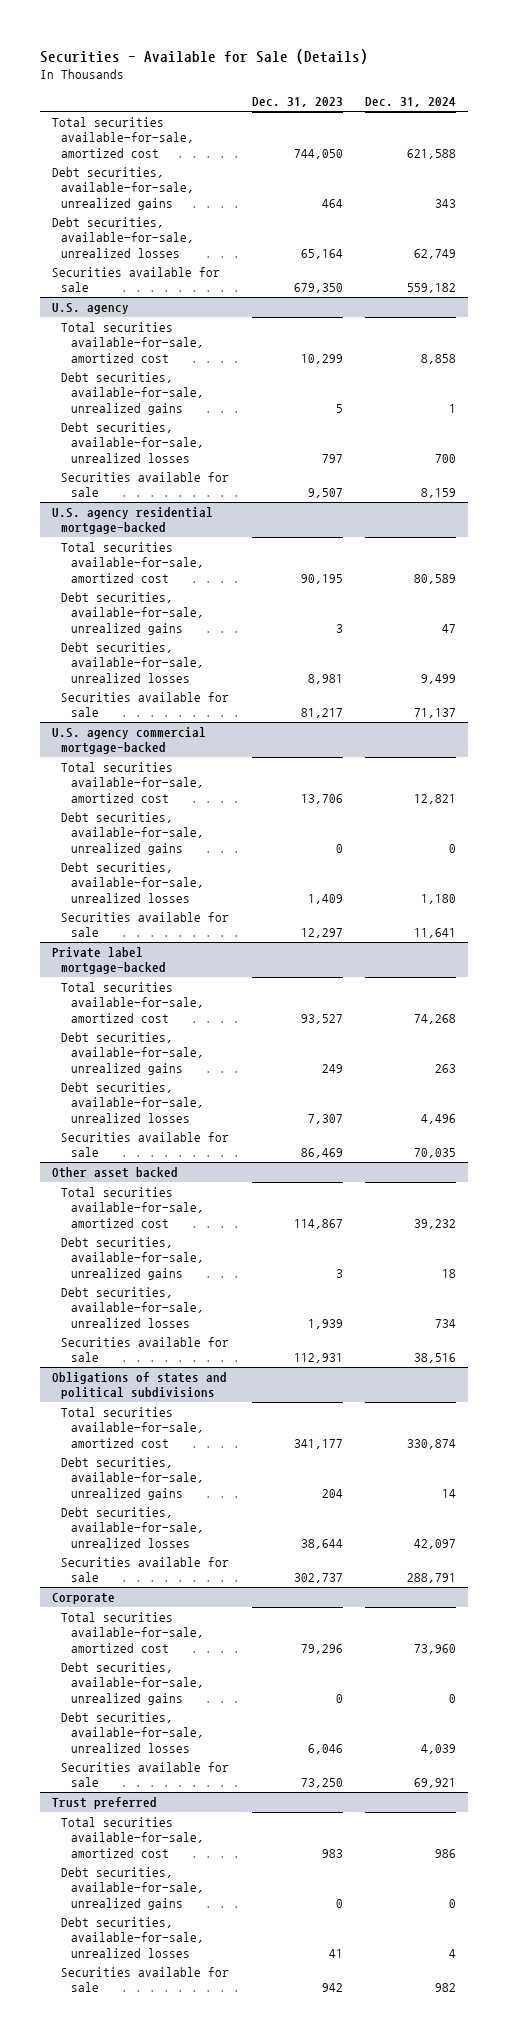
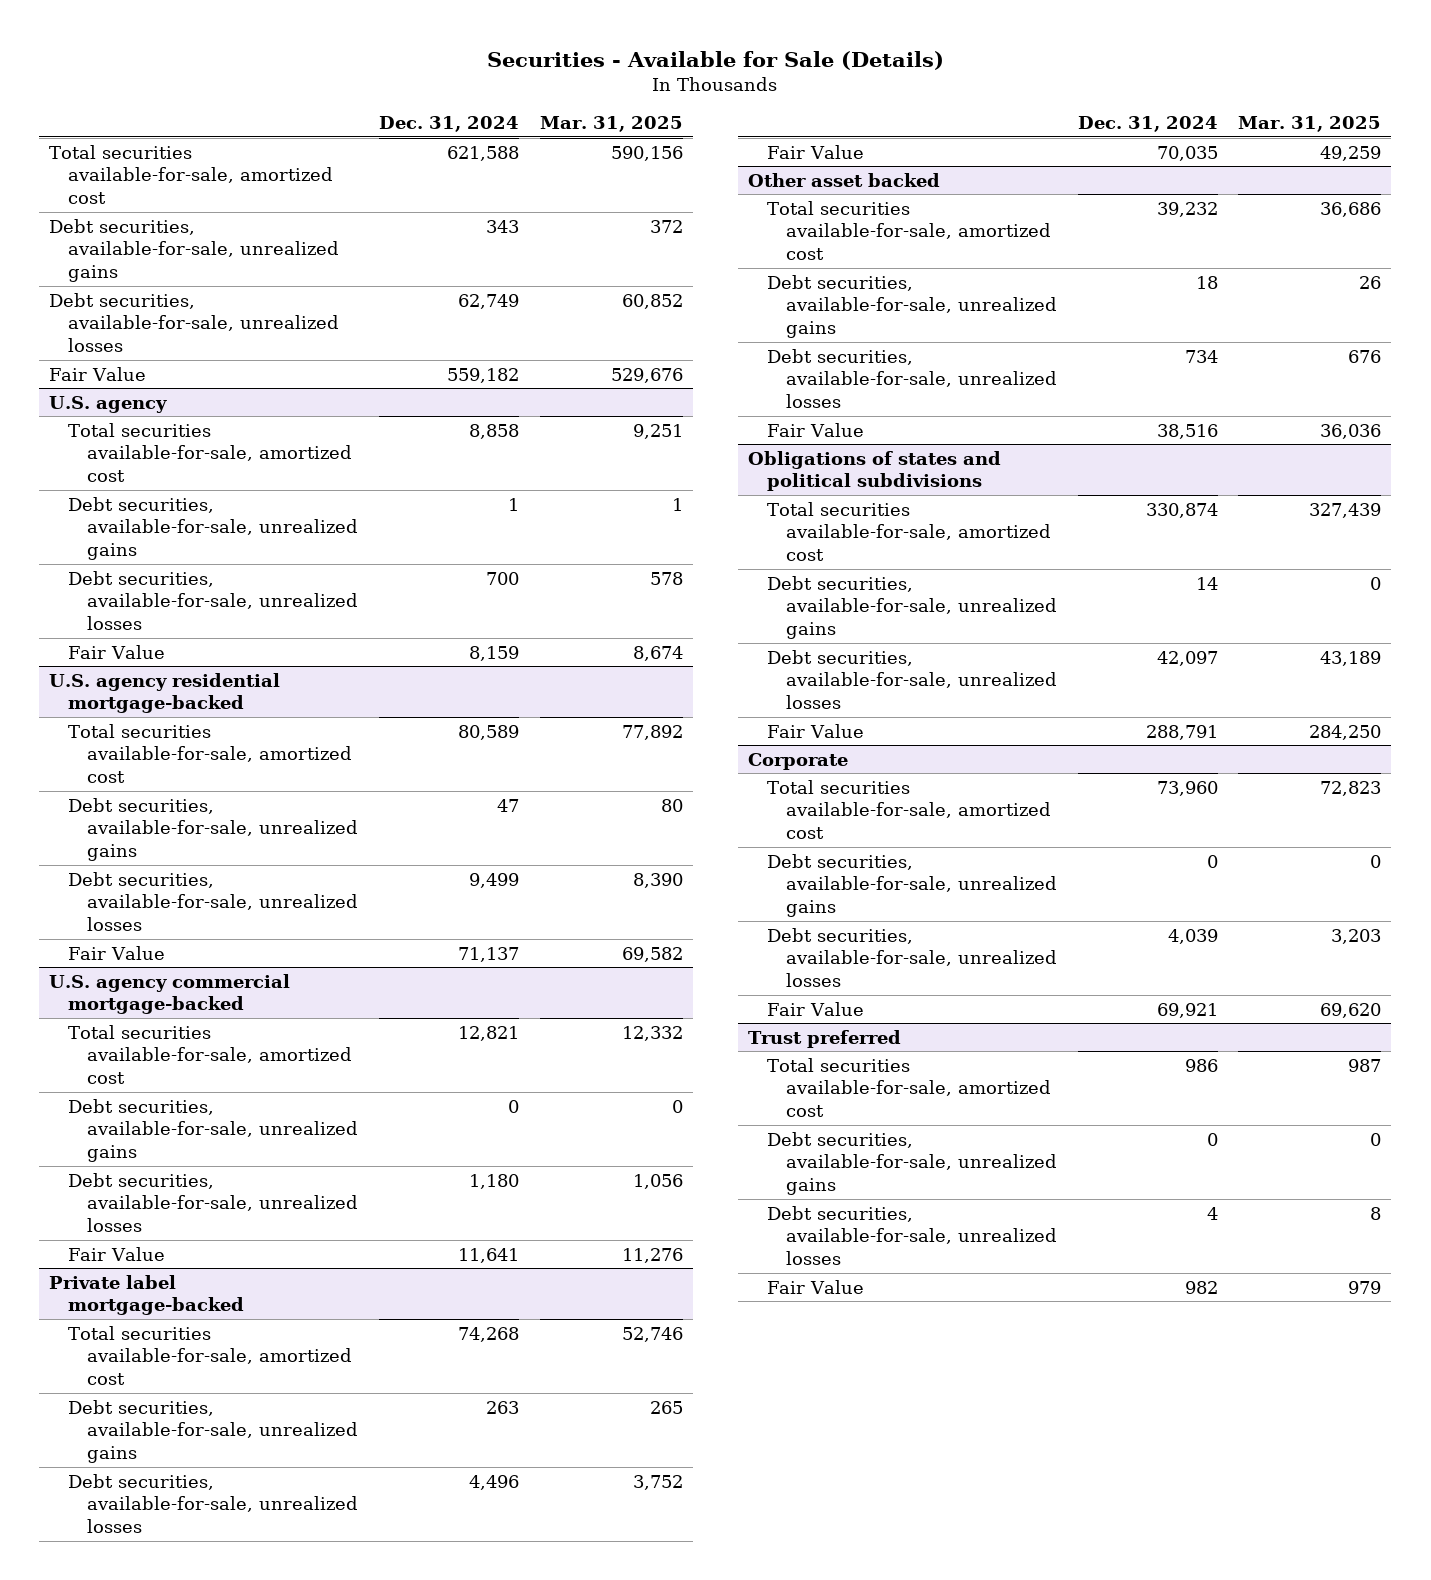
[251,97,343,108] Dec. 31, 2023 -> none
none -> [539,116,683,133] Mar. 31, 2025
[51,267,220,293] Securities available for sale -> [49,366,147,381] Fair Value
[61,472,230,498] Securities available for sale -> [68,644,166,659] Fair Value
[61,692,230,718] Securities available for sale -> [68,945,166,960] Fair Value
[61,912,230,938] Securities available for sale -> [68,1246,166,1261] Fair Value
[61,1132,230,1158] Securities available for sale -> [766,144,864,159] Fair Value
[61,1337,230,1363] Securities available for sale -> [766,422,864,437] Fair Value
[61,1557,230,1583] Securities available for sale -> [766,723,864,738] Fair Value
[61,1762,230,1788] Securities available for sale -> [766,1001,864,1016] Fair Value
[61,1967,230,1993] Securities available for sale -> [766,1279,864,1294] Fair Value

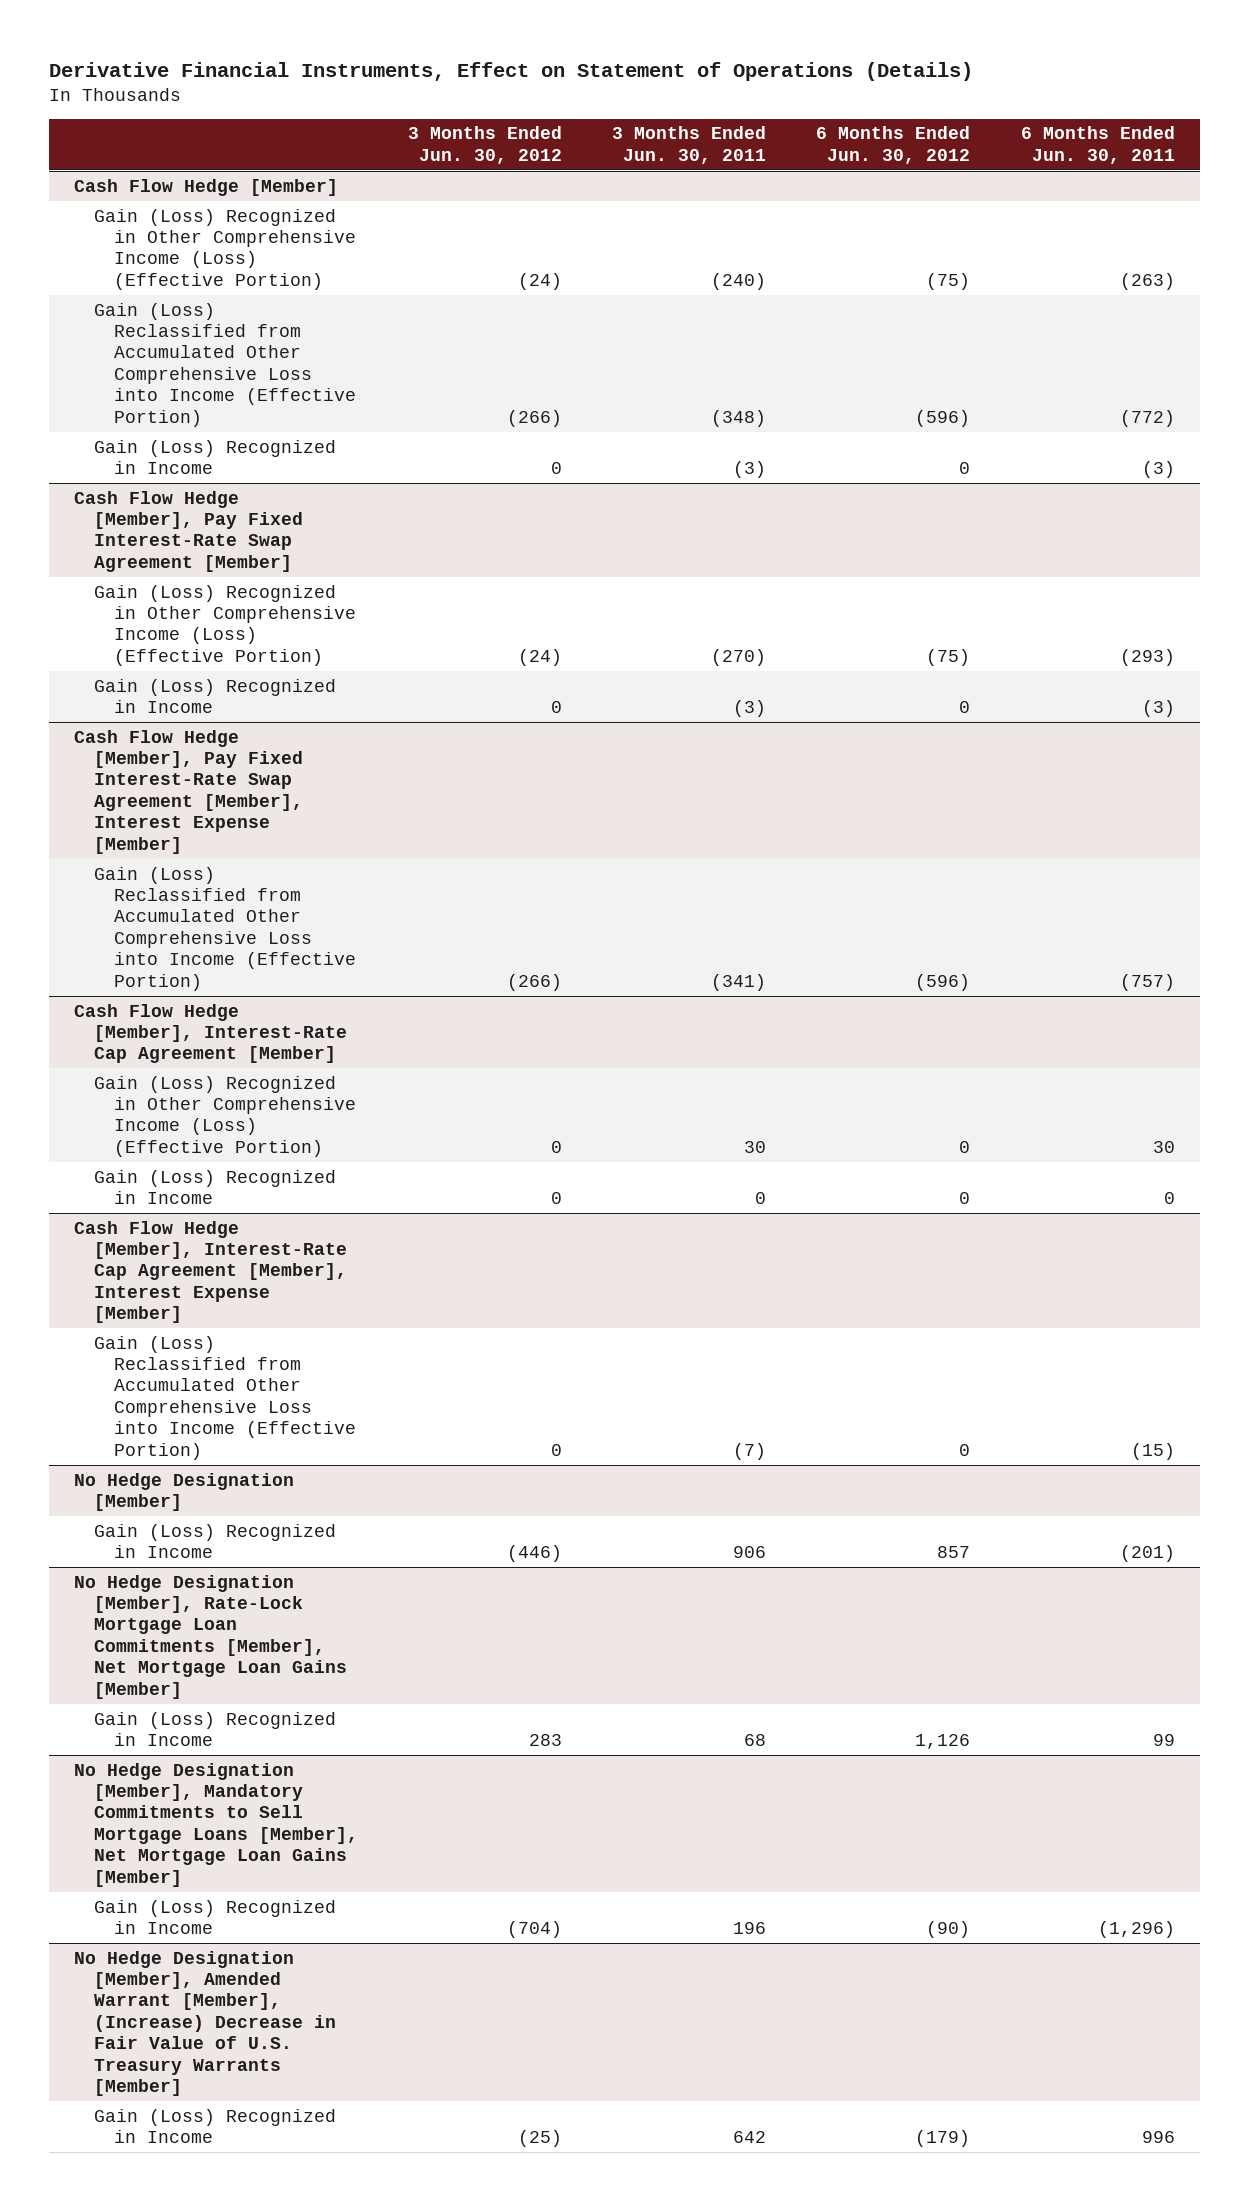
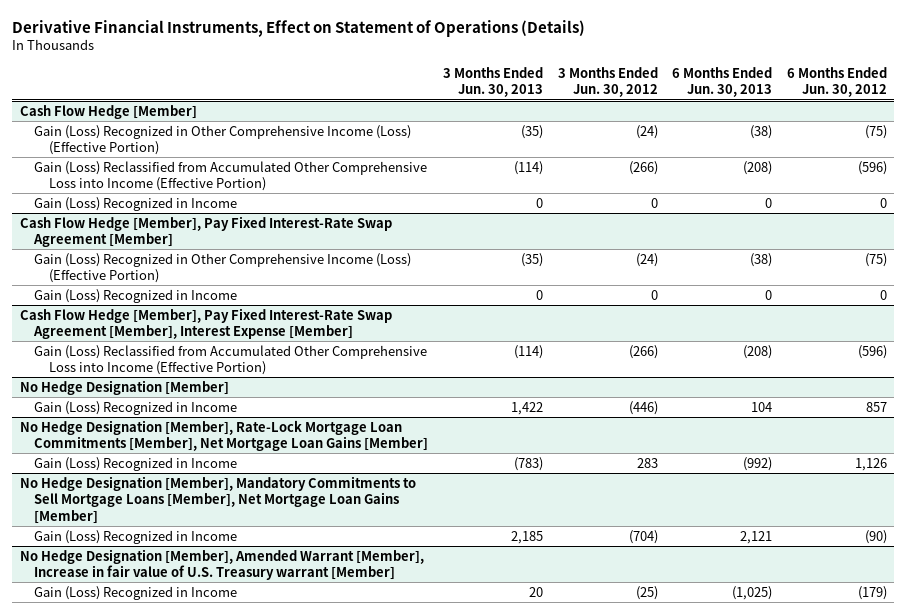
[612,126,767,164] 3 Months Ended Jun. 30, 2011 -> none
[1020,126,1175,164] 6 Months Ended Jun. 30, 2011 -> none
none -> [443,66,544,98] 3 Months Ended Jun. 30, 2013
none -> [672,66,773,98] 6 Months Ended Jun. 30, 2013
[73,1003,347,1064] Cash Flow Hedge [Member], Interest-Rate Cap Agreement [Member] -> none
[93,1075,356,1157] Gain (Loss) Recognized in Other Comprehensive Income (Loss) (Effective Portion) -> none
[93,1169,336,1205] Gain (Loss) Recognized in Income -> none
[73,1220,347,1324] Cash Flow Hedge [Member], Interest-Rate Cap Agreement [Member], Interest Expense [Member] -> none
[93,1335,356,1460] Gain (Loss) Reclassified from Accumulated Other Comprehensive Loss into Income (Effective Portion) -> none
[73,1950,336,2096] No Hedge Designation [Member], Amended Warrant [Member], (Increase) Decrease in Fair Value of U.S. Treasury Warrants [Member] -> [19,548,424,581] No Hedge Designation [Member], Amended Warrant [Member], Increase in fair value of U.S. Treasury warrant [Member]

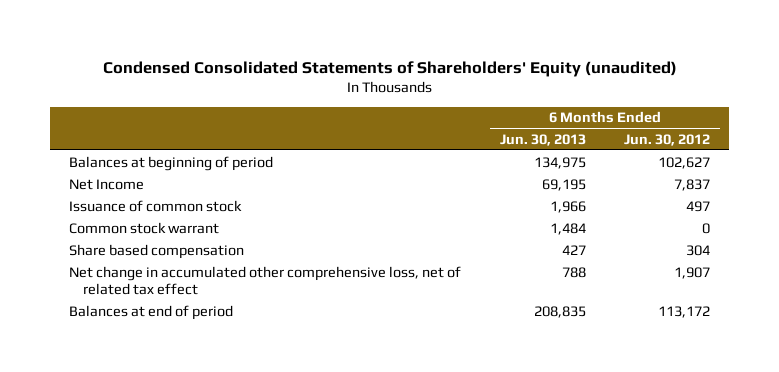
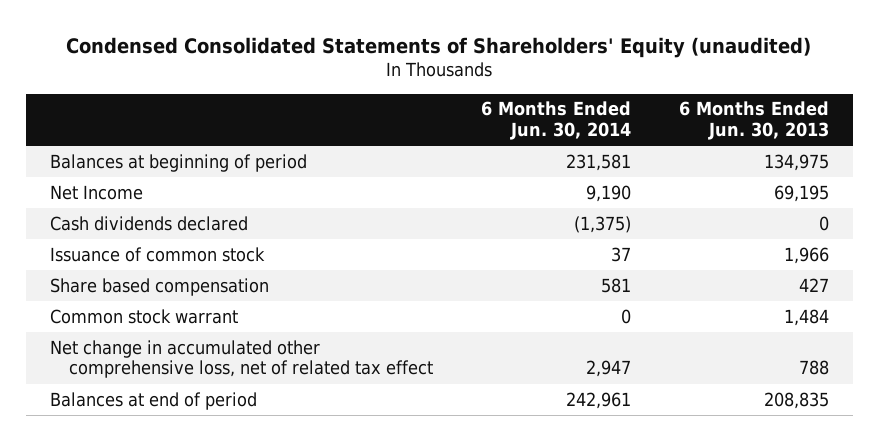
[624,133,711,146] Jun. 30, 2012 -> none
none -> [480,101,631,141] 6 Months Ended Jun. 30, 2014
none -> [49,215,248,231] Cash dividends declared
[69,221,220,234] Common stock warrant -> [49,308,238,324] Common stock warrant

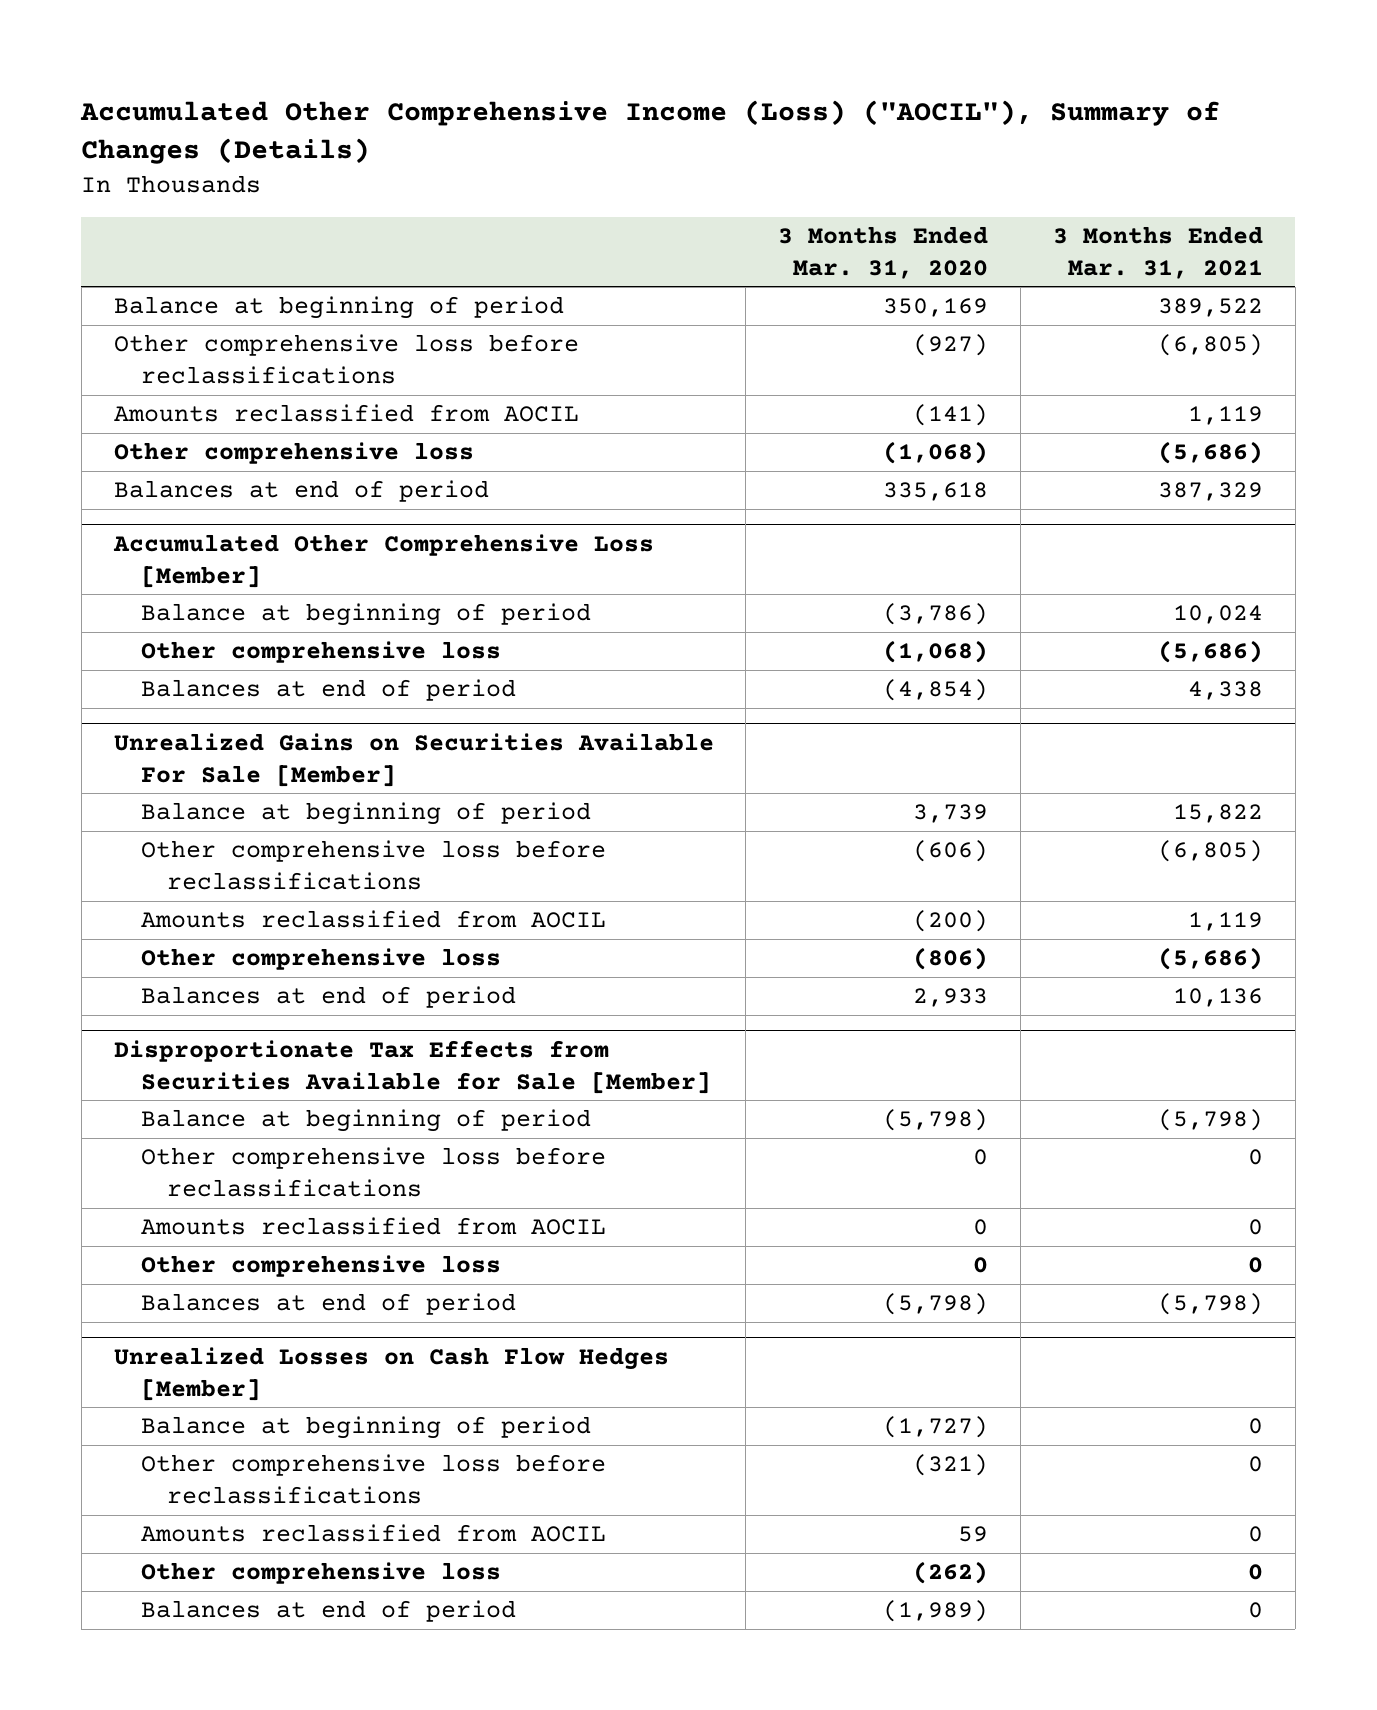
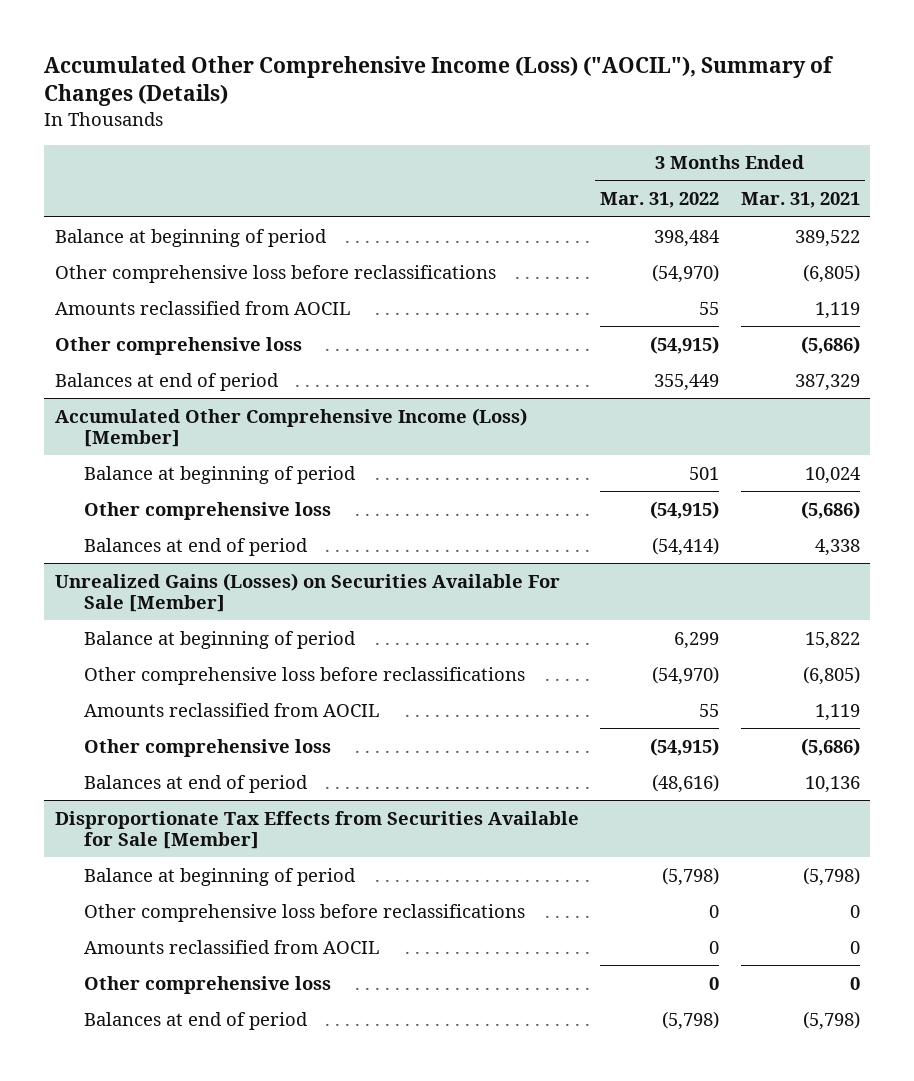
[778,226,989,279] 3 Months Ended Mar. 31, 2020 -> none
none -> [600,192,720,209] Mar. 31, 2022
[112,533,654,588] Accumulated Other Comprehensive Loss [Member] -> [54,407,527,447] Accumulated Other Comprehensive Income (Loss) [Member]
[113,732,714,787] Unrealized Gains on Securities Available For Sale [Member] -> [54,572,560,612] Unrealized Gains (Losses) on Securities Available For Sale [Member]
[113,1346,669,1401] Unrealized Losses on Cash Flow Hedges [Member] -> none
[140,1416,591,1440] Balance at beginning of period -> none
[140,1454,606,1504] Other comprehensive loss before reclassifications -> none
[140,1524,606,1543] Amounts reclassified from AOCIL -> none
[140,1562,501,1585] Other comprehensive loss -> none
[140,1600,516,1623] Balances at end of period -> none

